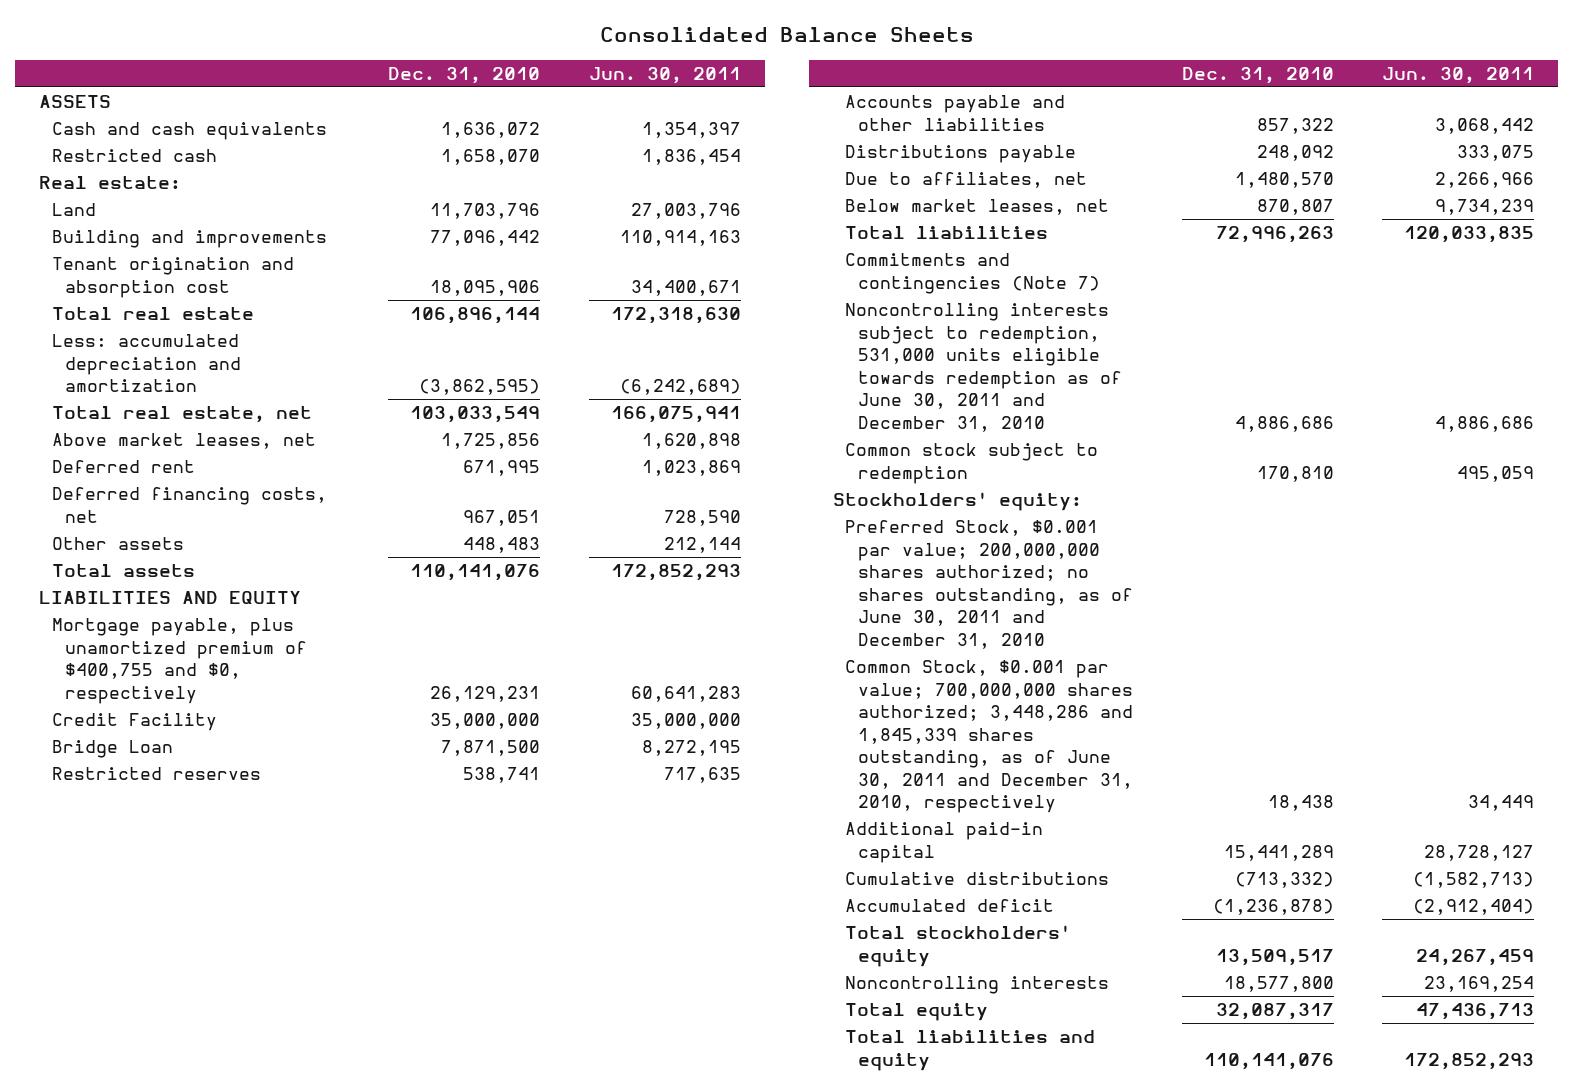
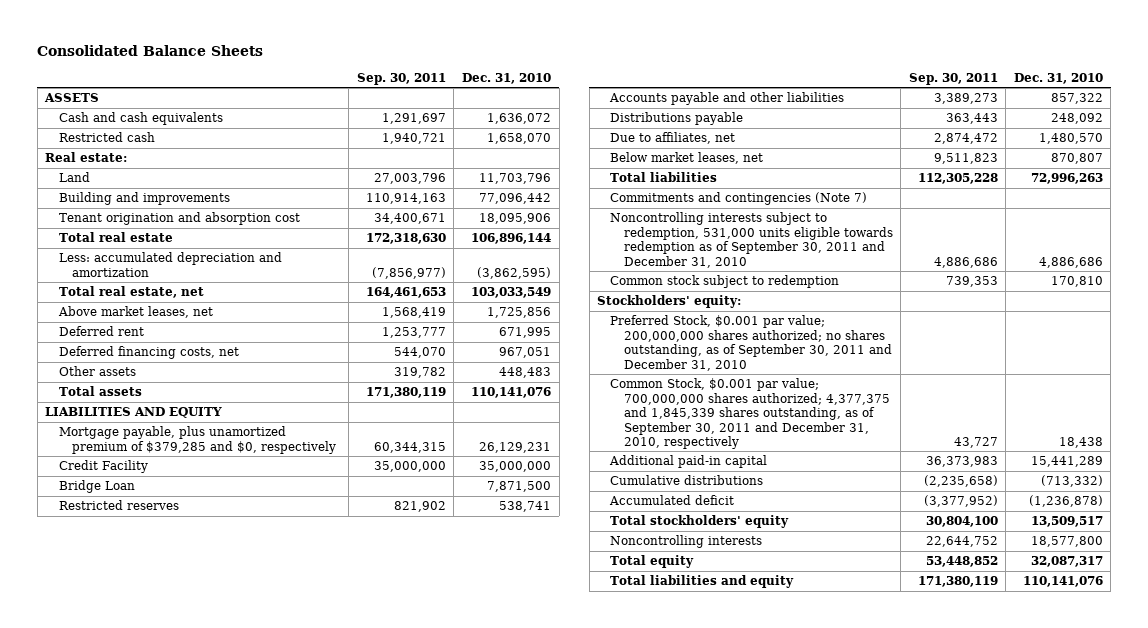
[588,66,741,84] Jun. 30, 2011 -> none
none -> [356,73,446,86] Sep. 30, 2011
[52,618,307,704] Mortgage payable, plus unamortized premium of $400,755 and $0, respectively -> [58,426,336,454] Mortgage payable, plus unamortized premium of $379,285 and $0, respectively
[845,303,1122,432] Noncontrolling interests subject to redemption, 531,000 units eligible towards redemption as of June 30, 2011 and December 31, 2010 -> [610,212,893,268] Noncontrolling interests subject to redemption, 531,000 units eligible towards redemption as of September 30, 2011 and December 31, 2010
[845,520,1133,649] Preferred Stock, $0.001 par value; 200,000,000 shares authorized; no shares outstanding, as of June 30, 2011 and December 31, 2010 -> [610,315,892,371] Preferred Stock, $0.001 par value; 200,000,000 shares authorized; no shares outstanding, as of September 30, 2011 and December 31, 2010
[845,660,1133,814] Common Stock, $0.001 par value; 700,000,000 shares authorized; 3,448,286 and 1,845,339 shares outstanding, as of June 30, 2011 and December 31, 2010, respectively -> [610,378,890,450] Common Stock, $0.001 par value; 700,000,000 shares authorized; 4,377,375 and 1,845,339 shares outstanding, as of September 30, 2011 and December 31, 2010, respectively

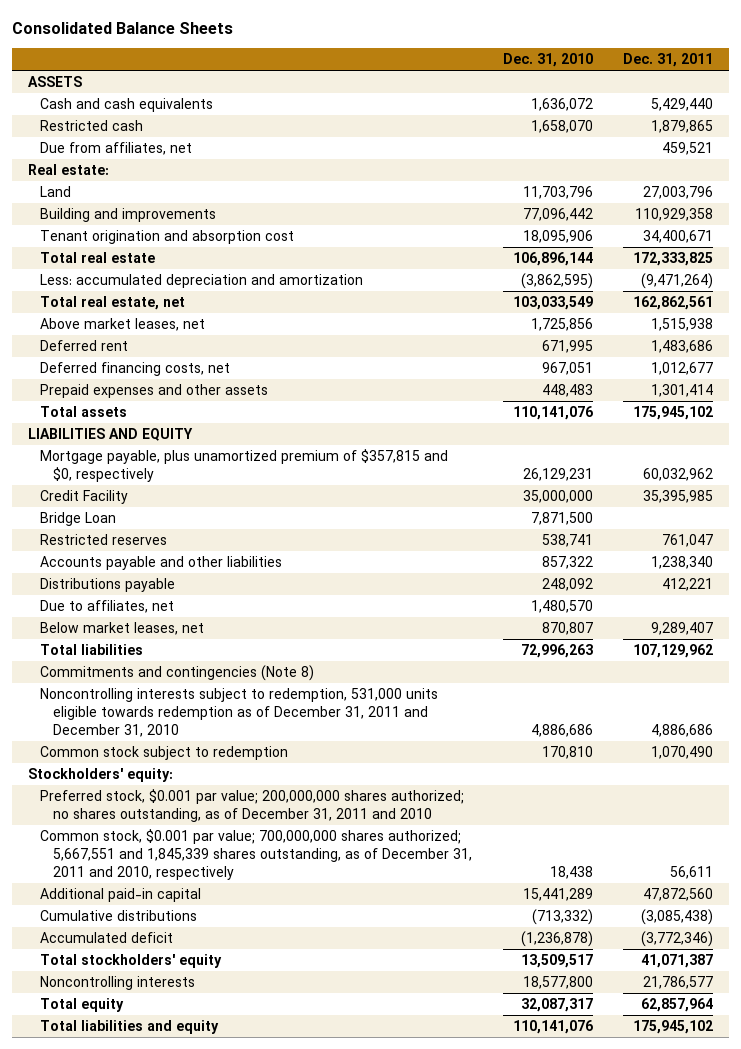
[356,73,446,86] Sep. 30, 2011 -> none
none -> [623,53,714,68] Dec. 31, 2011
none -> [40,141,193,155] Due from affiliates, net
[58,366,136,377] Other assets -> [40,383,269,398] Prepaid expenses and other assets
[58,426,336,454] Mortgage payable, plus unamortized premium of $379,285 and $0, respectively -> [40,448,449,482] Mortgage payable, plus unamortized premium of $357,815 and $0, respectively
[610,192,868,206] Commitments and contingencies (Note 7) -> [40,664,315,681] Commitments and contingencies (Note 8)
[610,212,893,268] Noncontrolling interests subject to redemption, 531,000 units eligible towards redemption as of September 30, 2011 and December 31, 2010 -> [40,687,439,737] Noncontrolling interests subject to redemption, 531,000 units eligible towards redemption as of December 31, 2011 and December 31, 2010
[610,315,892,371] Preferred Stock, $0.001 par value; 200,000,000 shares authorized; no shares outstanding, as of September 30, 2011 and December 31, 2010 -> [40,788,465,822] Preferred stock, $0.001 par value; 200,000,000 shares authorized; no shares outstanding, as of December 31, 2011 and 2010
[610,378,890,450] Common Stock, $0.001 par value; 700,000,000 shares authorized; 4,377,375 and 1,845,339 shares outstanding, as of September 30, 2011 and December 31, 2010, respectively -> [40,828,473,880] Common stock, $0.001 par value; 700,000,000 shares authorized; 5,667,551 and 1,845,339 shares outstanding, as of December 31, 2011 and 2010, respectively

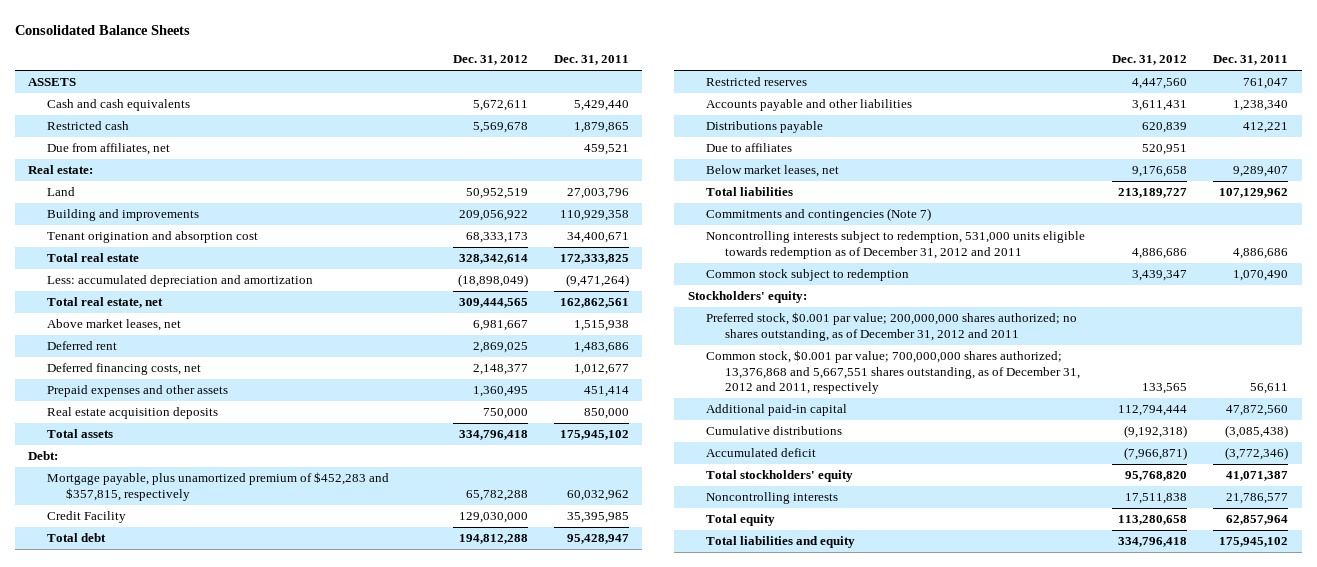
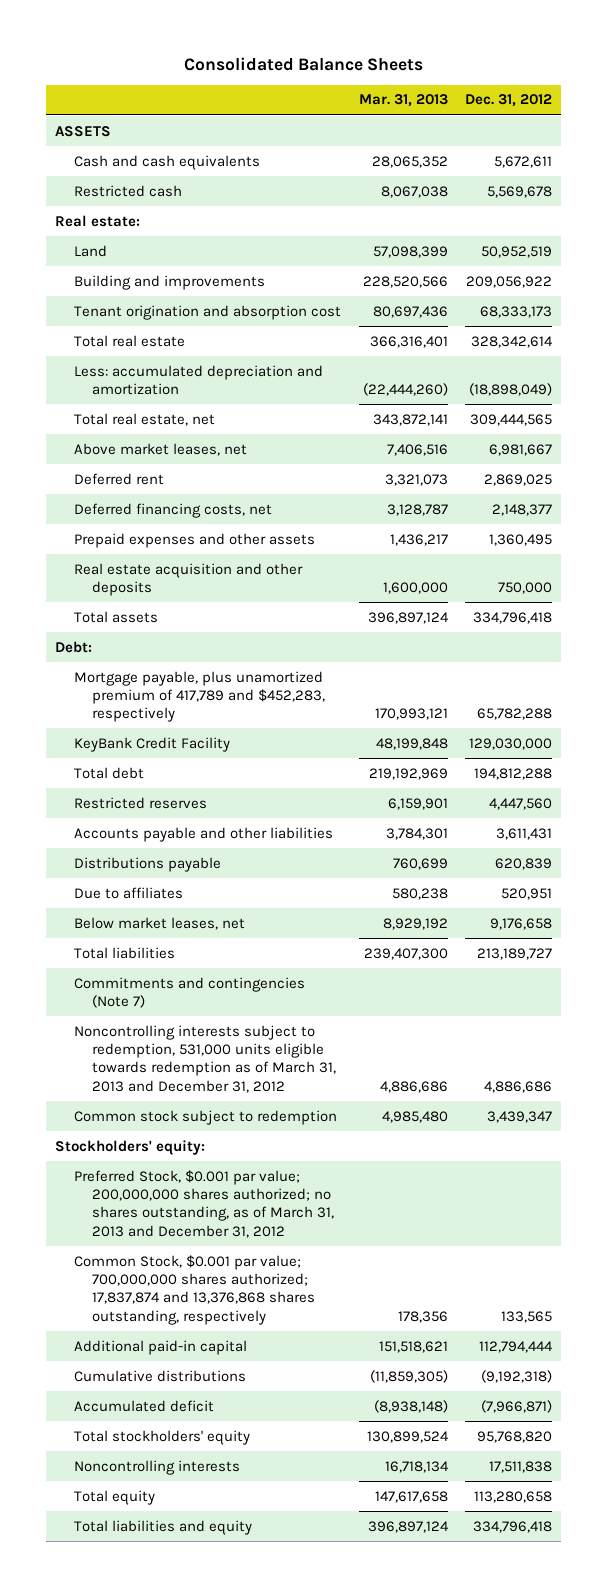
[554,55,630,66] Dec. 31, 2011 -> none
none -> [358,94,448,108] Mar. 31, 2013
[47,143,171,156] Due from affiliates, net -> none
[47,407,219,420] Real estate acquisition deposits -> [73,562,303,596] Real estate acquisition and other deposits
[47,472,390,501] Mortgage payable, plus unamortized premium of $452,283 and $357,815, respectively -> [73,670,326,723] Mortgage payable, plus unamortized premium of 417,789 and $452,283, respectively
[47,511,127,524] Credit Facility -> [73,736,230,752] KeyBank Credit Facility
[706,231,1086,259] Noncontrolling interests subject to redemption, 531,000 units eligible towards redemption as of December 31, 2012 and 2011 -> [73,1024,337,1093] Noncontrolling interests subject to redemption, 531,000 units eligible towards redemption as of March 31, 2013 and December 31, 2012
[706,312,1078,341] Preferred stock, $0.001 par value; 200,000,000 shares authorized; no shares outstanding, as of December 31, 2012 and 2011 -> [73,1169,335,1238] Preferred Stock, $0.001 par value; 200,000,000 shares authorized; no shares outstanding, as of March 31, 2013 and December 31, 2012
[706,350,1080,395] Common stock, $0.001 par value; 700,000,000 shares authorized; 13,376,868 and 5,667,551 shares outstanding, as of December 31, 2012 and 2011, respectively -> [73,1254,316,1325] Common Stock, $0.001 par value; 700,000,000 shares authorized; 17,837,874 and 13,376,868 shares outstanding, respectively

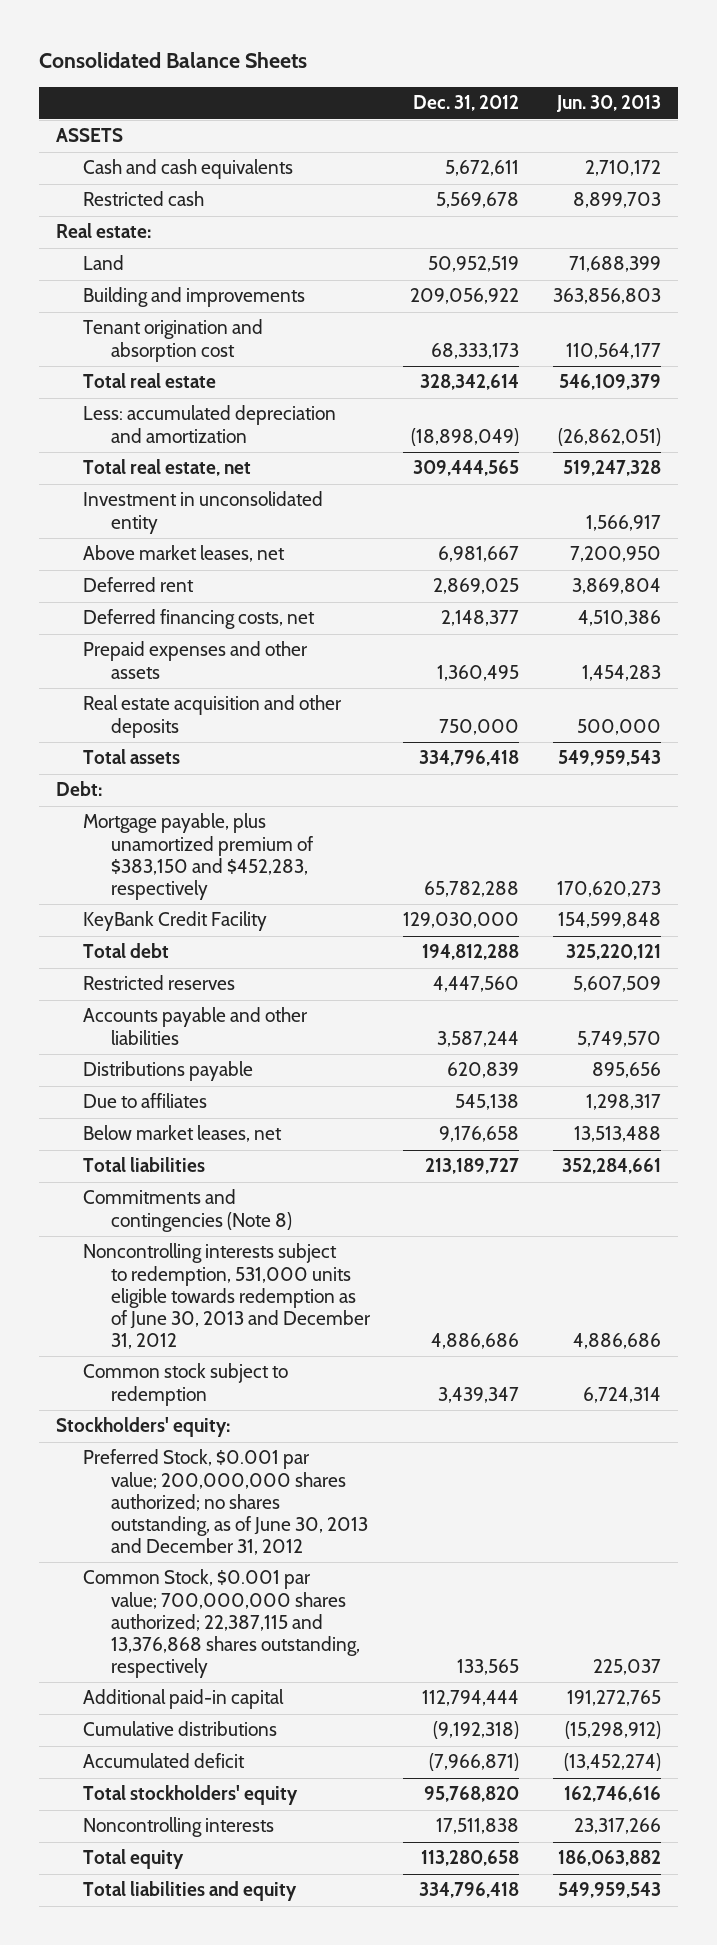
[358,94,448,108] Mar. 31, 2013 -> none
none -> [556,95,662,113] Jun. 30, 2013
none -> [83,491,324,534] Investment in unconsolidated entity
[73,670,326,723] Mortgage payable, plus unamortized premium of 417,789 and $452,283, respectively -> [83,813,314,901] Mortgage payable, plus unamortized premium of $383,150 and $452,283, respectively
[496,827,553,840] 3,611,431 -> [437,1030,520,1047] 3,587,244
[501,887,553,900] 520,951 -> [455,1094,520,1111] 545,138
[73,976,305,1008] Commitments and contingencies (Note 7) -> [83,1189,292,1232] Commitments and contingencies (Note 8)
[73,1024,337,1093] Noncontrolling interests subject to redemption, 531,000 units eligible towards redemption as of March 31, 2013 and December 31, 2012 -> [83,1243,371,1350] Noncontrolling interests subject to redemption, 531,000 units eligible towards redemption as of June 30, 2013 and December 31, 2012
[73,1169,335,1238] Preferred Stock, $0.001 par value; 200,000,000 shares authorized; no shares outstanding, as of March 31, 2013 and December 31, 2012 -> [83,1449,368,1556] Preferred Stock, $0.001 par value; 200,000,000 shares authorized; no shares outstanding, as of June 30, 2013 and December 31, 2012
[73,1254,316,1325] Common Stock, $0.001 par value; 700,000,000 shares authorized; 17,837,874 and 13,376,868 shares outstanding, respectively -> [83,1569,360,1679] Common Stock, $0.001 par value; 700,000,000 shares authorized; 22,387,115 and 13,376,868 shares outstanding, respectively

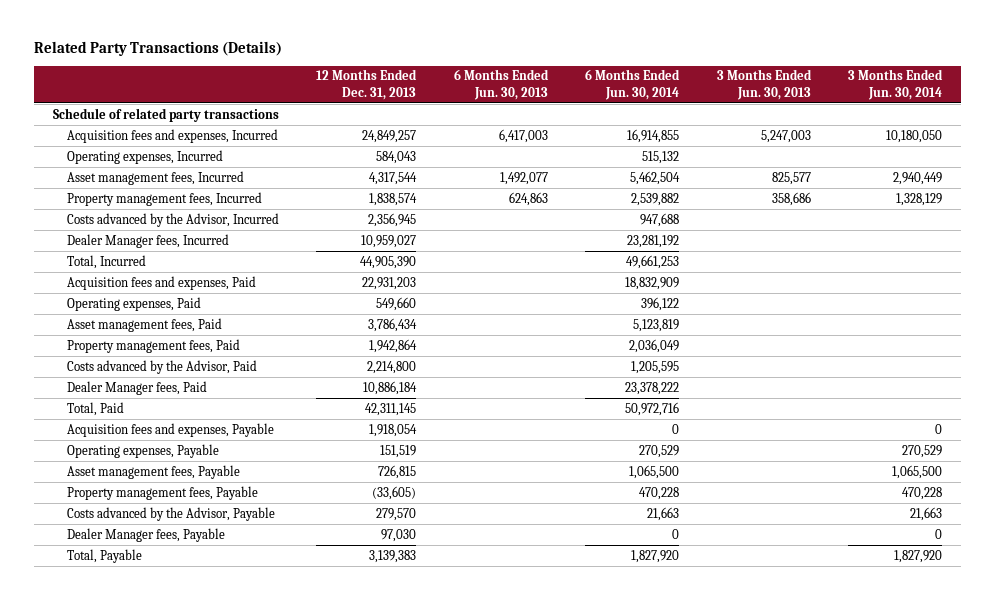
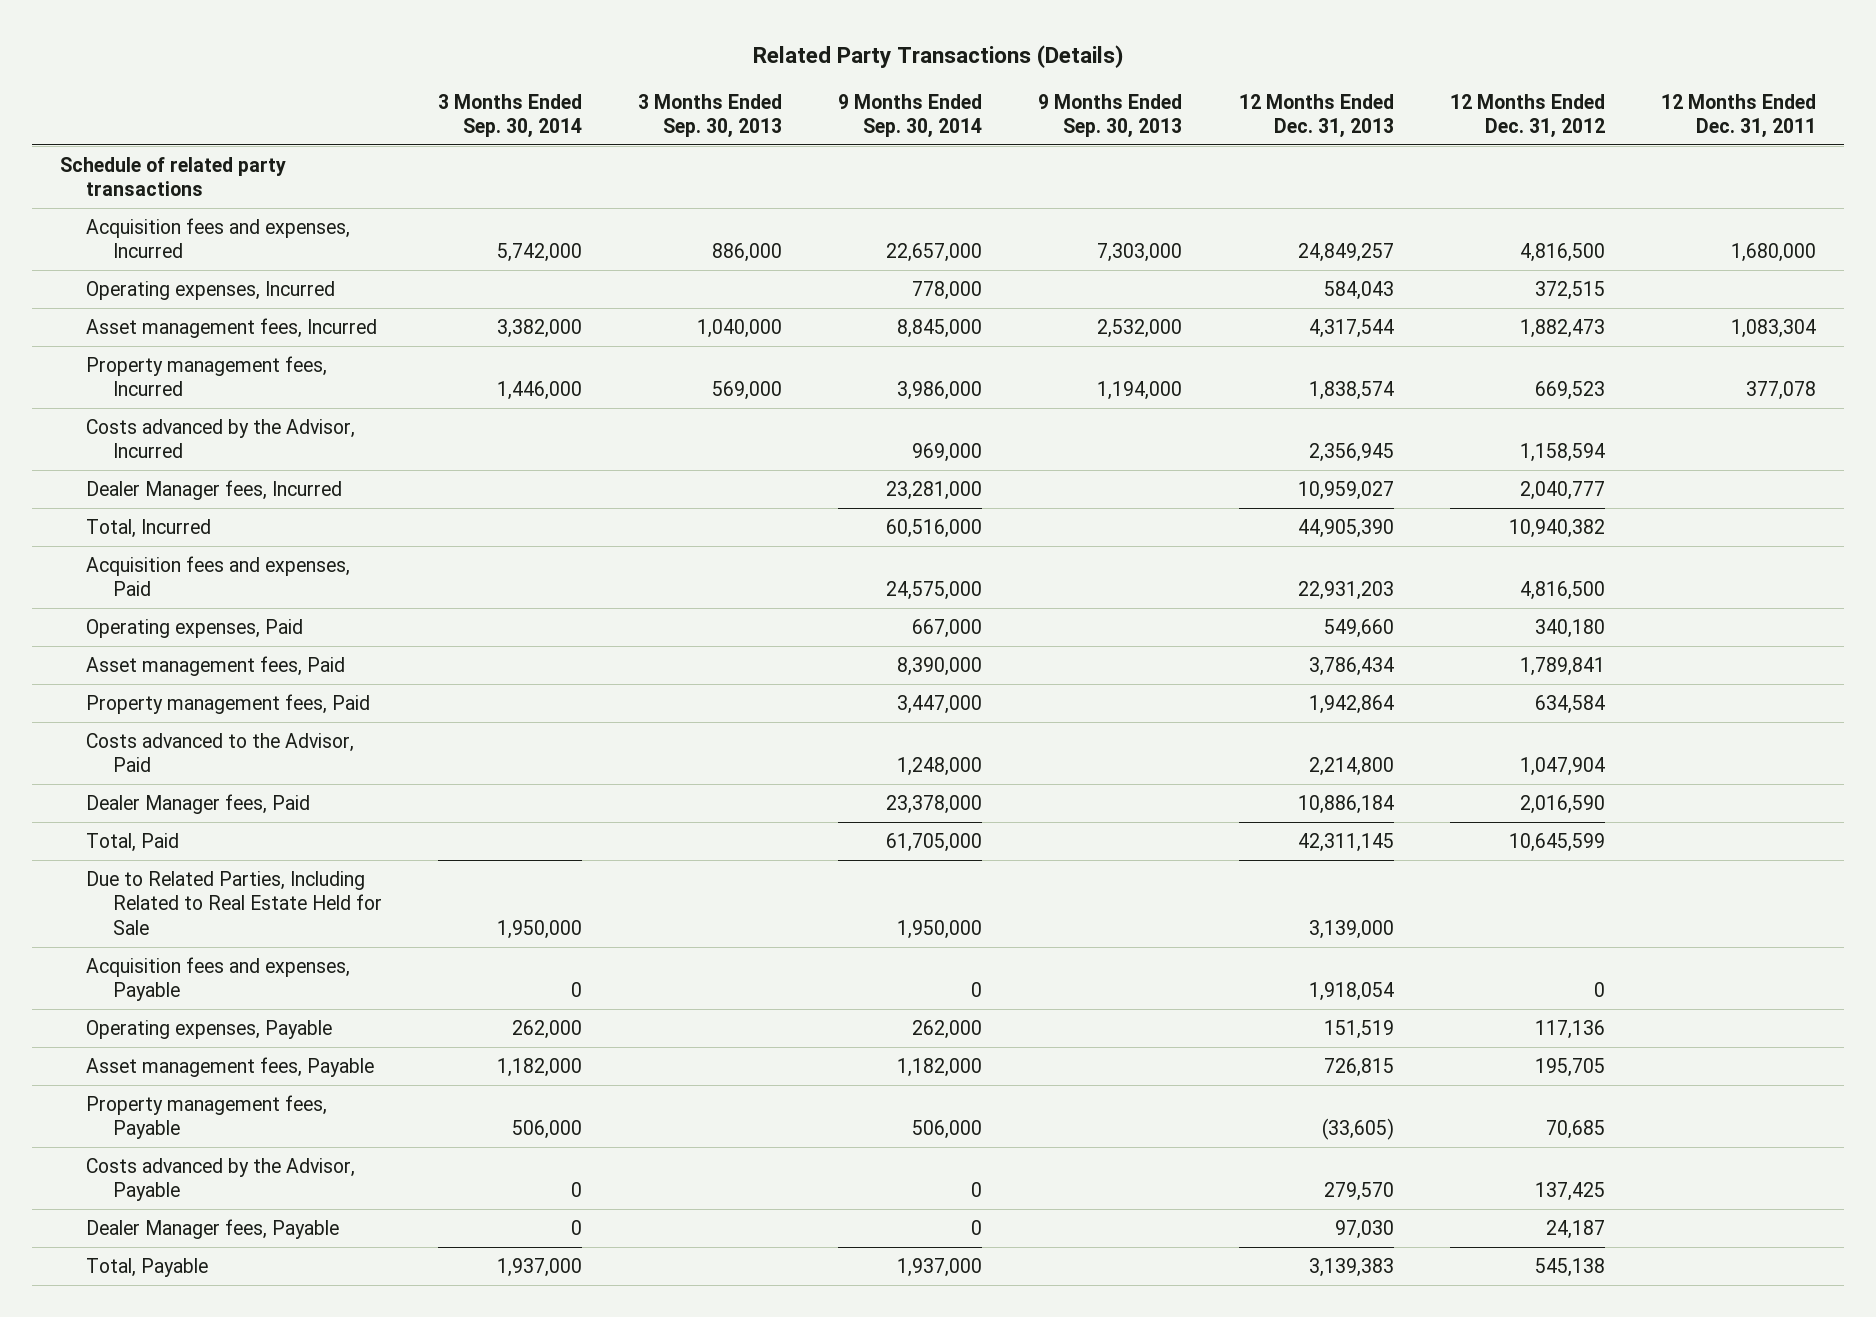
[453,69,549,100] 6 Months Ended Jun. 30, 2013 -> none
[585,69,681,100] 6 Months Ended Jun. 30, 2014 -> none
[716,69,812,100] 3 Months Ended Jun. 30, 2013 -> none
[848,69,944,100] 3 Months Ended Jun. 30, 2014 -> none
none -> [437,93,582,138] 3 Months Ended Sep. 30, 2014
none -> [638,93,783,138] 3 Months Ended Sep. 30, 2013
none -> [838,93,983,138] 9 Months Ended Sep. 30, 2014
none -> [1038,93,1183,138] 9 Months Ended Sep. 30, 2013
none -> [1449,93,1605,138] 12 Months Ended Dec. 31, 2012
none -> [1661,93,1817,138] 12 Months Ended Dec. 31, 2011
[67,359,258,374] Costs advanced by the Advisor, Paid -> [86,733,355,773] Costs advanced to the Advisor, Paid
none -> [86,871,382,935] Due to Related Parties, Including Related to Real Estate Held for Sale

